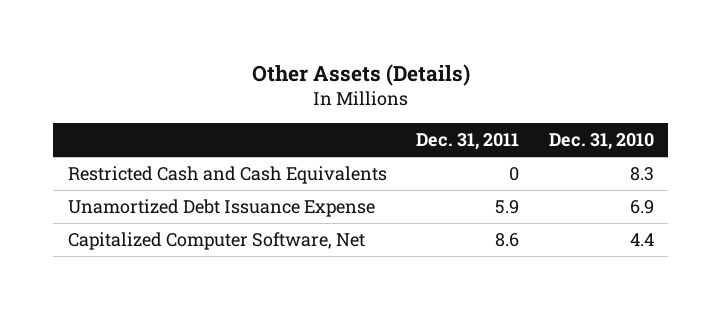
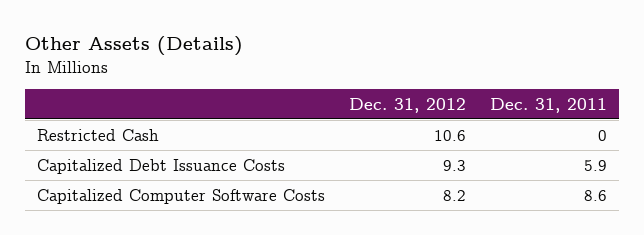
[548,133,654,151] Dec. 31, 2010 -> none
none -> [348,97,466,113] Dec. 31, 2012
[67,166,387,185] Restricted Cash and Cash Equivalents -> [36,128,159,141] Restricted Cash
[67,199,375,218] Unamortized Debt Issuance Expense -> [36,158,285,174] Capitalized Debt Issuance Costs
[67,232,365,251] Capitalized Computer Software, Net -> [36,188,325,204] Capitalized Computer Software Costs

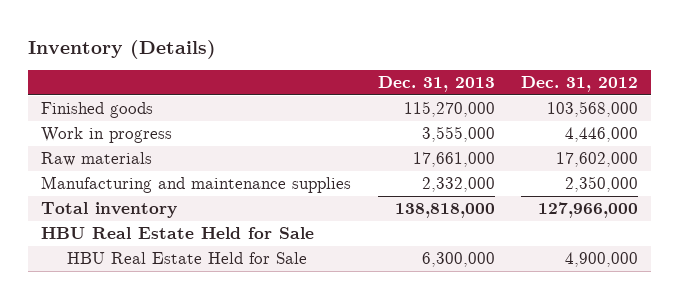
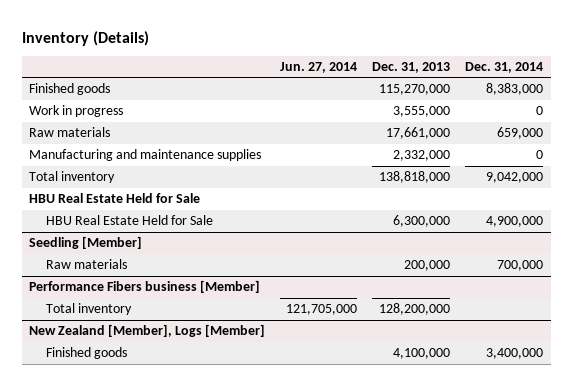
[520,75,638,92] Dec. 31, 2012 -> none
none -> [280,61,358,73] Jun. 27, 2014
none -> [465,61,544,73] Dec. 31, 2014
none -> [29,236,143,250] Seedling [Member]
none -> [45,259,127,270] Raw materials
none -> [29,280,261,294] Performance Fibers business [Member]
none -> [45,303,132,316] Total inventory
none -> [29,324,266,338] New Zealand [Member], Logs [Member]
none -> [45,347,127,360] Finished goods

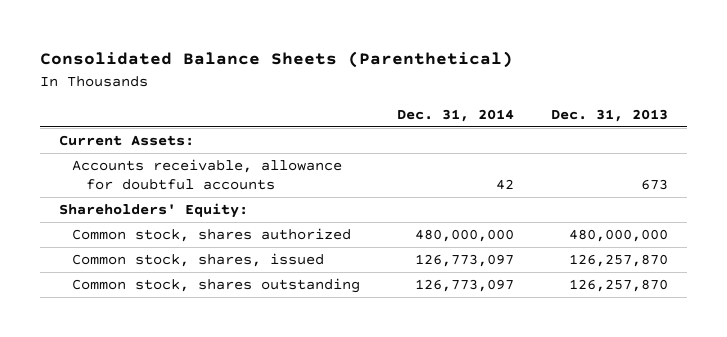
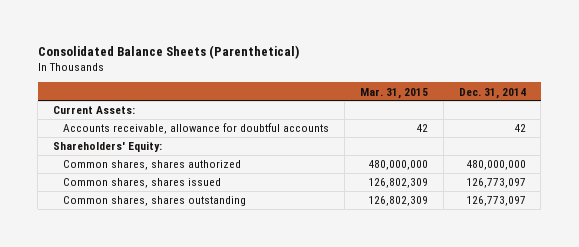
[551,108,669,122] Dec. 31, 2013 -> none
none -> [359,87,428,99] Mar. 31, 2015
[72,228,352,243] Common stock, shares authorized -> [62,160,241,171] Common shares, shares authorized
[72,253,325,268] Common stock, shares, issued -> [62,178,221,189] Common shares, shares issued
[72,278,361,294] Common stock, shares outstanding -> [62,196,246,207] Common shares, shares outstanding

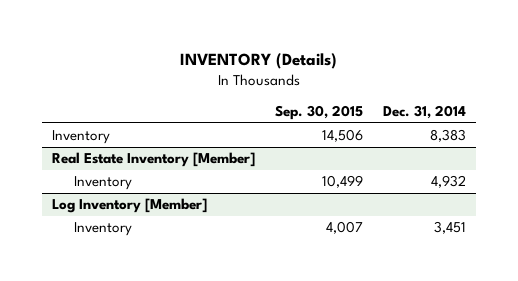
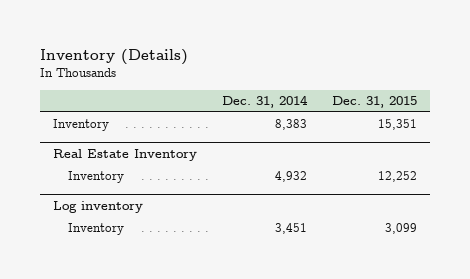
[179,52,337,69] INVENTORY (Details) -> [40,48,189,65] Inventory (Details)
[274,105,363,121] Sep. 30, 2015 -> none
none -> [332,96,418,109] Dec. 31, 2015
[51,152,255,168] Real Estate Inventory [Member] -> [52,149,197,162] Real Estate Inventory
[51,198,207,214] Log Inventory [Member] -> [52,201,143,214] Log inventory

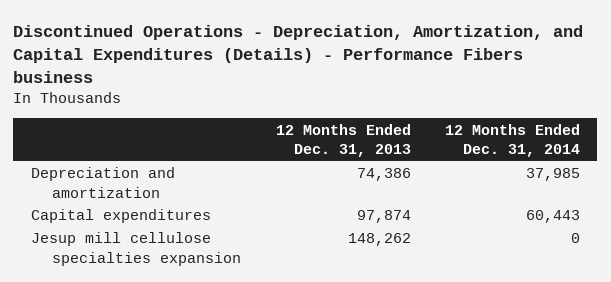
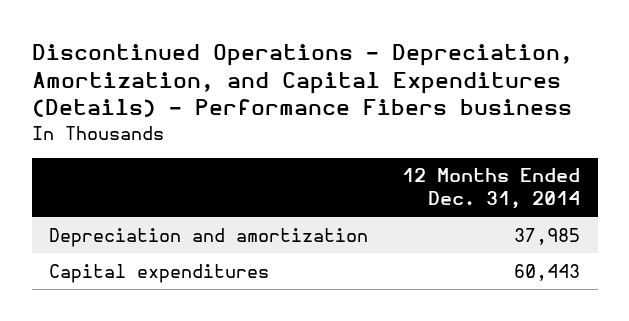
[275,123,411,158] 12 Months Ended Dec. 31, 2013 -> none
[30,232,242,266] Jesup mill cellulose specialties expansion -> none

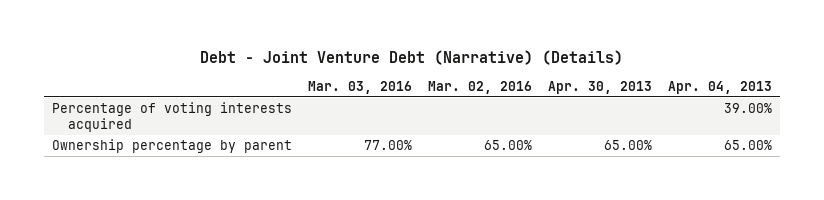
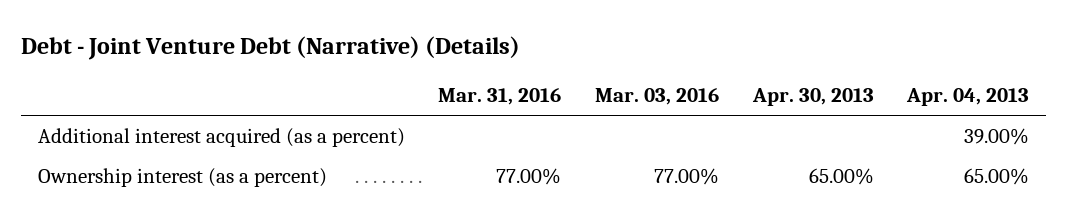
[427,80,532,94] Mar. 02, 2016 -> none
none -> [438,88,562,106] Mar. 31, 2016
[51,101,292,133] Percentage of voting interests acquired -> [37,128,405,148] Additional interest acquired (as a percent)
[51,138,292,153] Ownership percentage by parent -> [37,168,327,188] Ownership interest (as a percent)

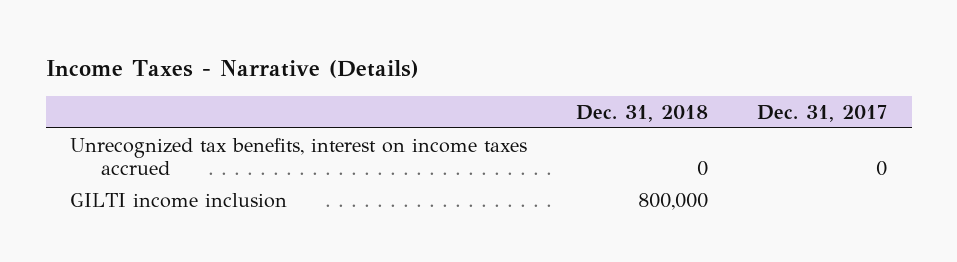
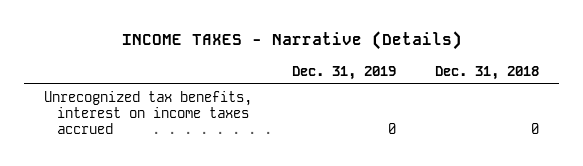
[45,60,419,79] Income Taxes - Narrative (Details) -> [121,31,462,51] INCOME TAXES - Narrative (Details)
[757,104,888,122] Dec. 31, 2017 -> none
none -> [291,66,396,81] Dec. 31, 2019
[70,192,288,208] GILTI income inclusion -> none

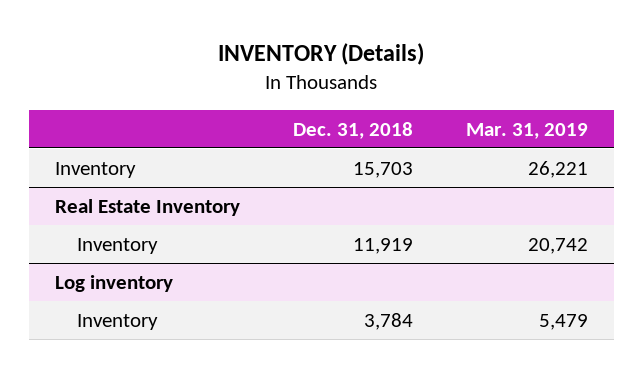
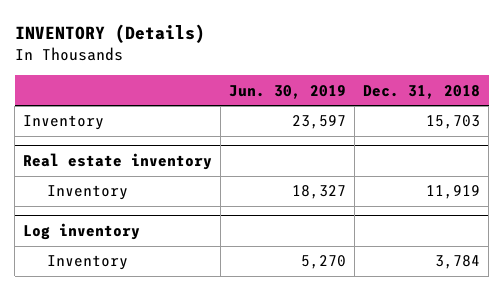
[465,122,588,139] Mar. 31, 2019 -> none
none -> [229,84,347,99] Jun. 30, 2019
[54,198,240,216] Real Estate Inventory -> [23,153,213,171] Real estate inventory

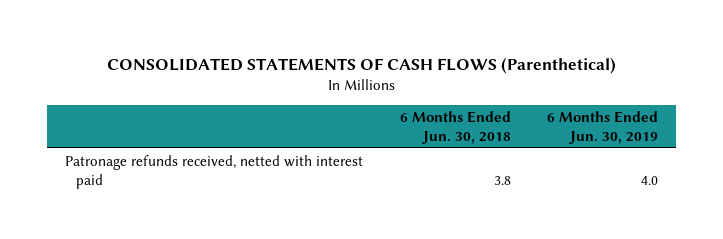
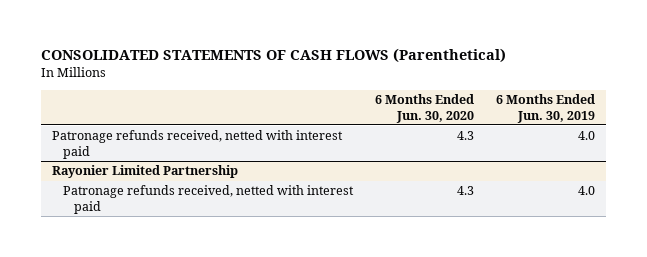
[399,110,511,145] 6 Months Ended Jun. 30, 2018 -> none
none -> [375,94,475,123] 6 Months Ended Jun. 30, 2020
none -> [51,165,238,179] Rayonier Limited Partnership
none -> [62,185,354,214] Patronage refunds received, netted with interest paid

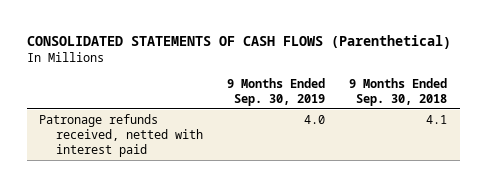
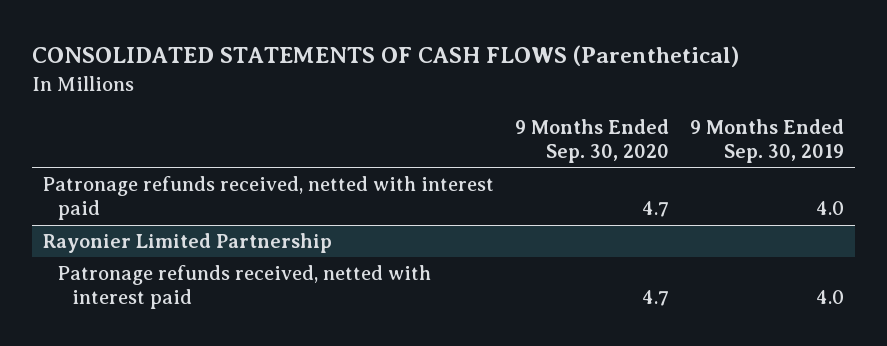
[349,78,448,107] 9 Months Ended Sep. 30, 2018 -> none
none -> [515,118,670,163] 9 Months Ended Sep. 30, 2020
none -> [42,233,332,254] Rayonier Limited Partnership
none -> [57,265,431,310] Patronage refunds received, netted with interest paid

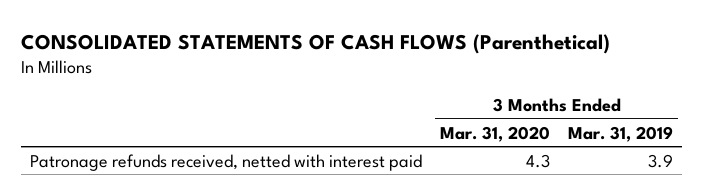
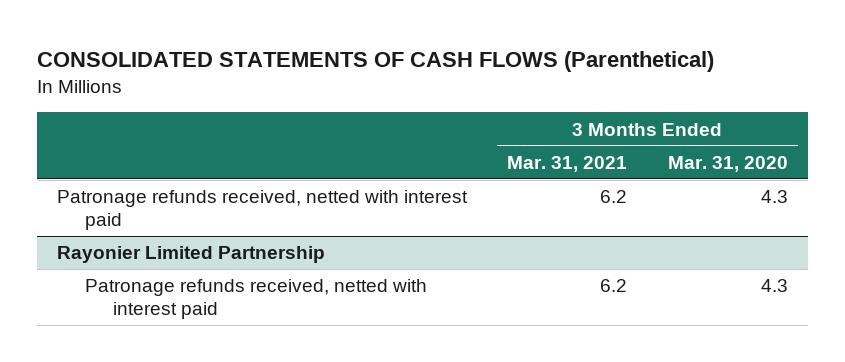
[568,125,674,142] Mar. 31, 2019 -> none
none -> [507,155,628,172] Mar. 31, 2021
none -> [57,246,326,264] Rayonier Limited Partnership
none -> [85,279,428,319] Patronage refunds received, netted with interest paid

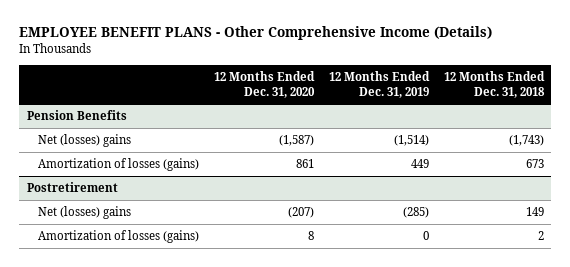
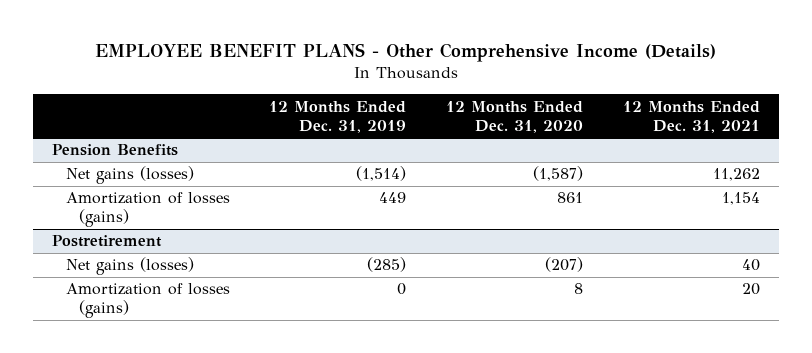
[443,70,545,98] 12 Months Ended Dec. 31, 2018 -> none
none -> [622,100,760,133] 12 Months Ended Dec. 31, 2021
[38,133,132,147] Net (losses) gains -> [65,166,194,185] Net gains (losses)
[38,205,132,219] Net (losses) gains -> [65,257,194,276] Net gains (losses)

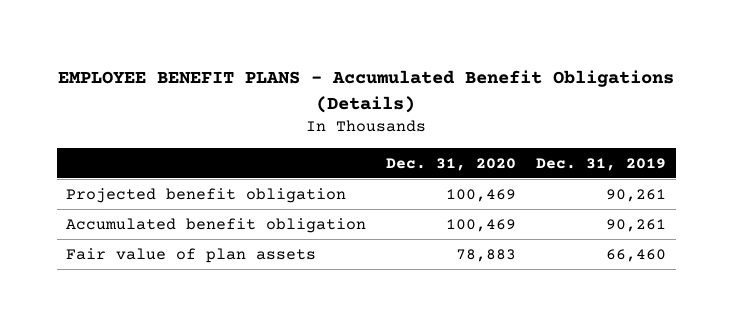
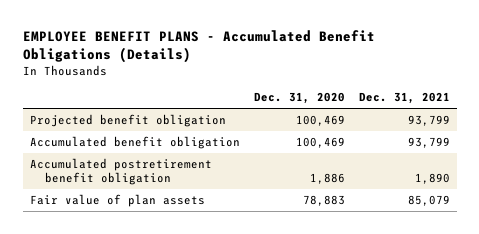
[535,157,666,171] Dec. 31, 2019 -> none
none -> [358,92,450,105] Dec. 31, 2021
none -> [29,157,212,185] Accumulated postretirement benefit obligation

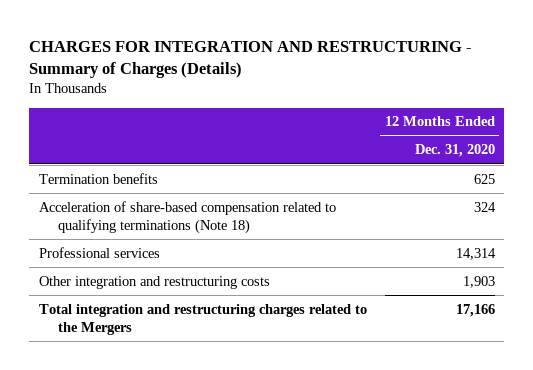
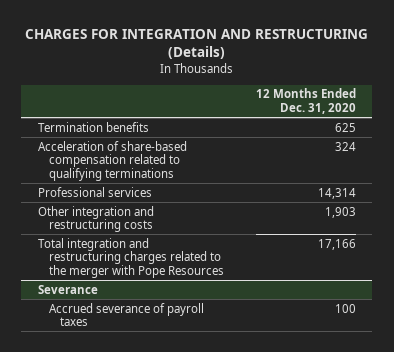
[29,40,473,78] CHARGES FOR INTEGRATION AND RESTRUCTURING - Summary of Charges (Details) -> [24,29,368,60] CHARGES FOR INTEGRATION AND RESTRUCTURING (Details)
[38,200,336,234] Acceleration of share-based compensation related to qualifying terminations (Note 18) -> [37,140,187,182] Acceleration of share-based compensation related to qualifying terminations
[38,303,367,335] Total integration and restructuring charges related to the Mergers -> [37,237,224,279] Total integration and restructuring charges related to the merger with Pope Resources
none -> [37,284,98,294] Severance
none -> [48,302,204,327] Accrued severance of payroll taxes

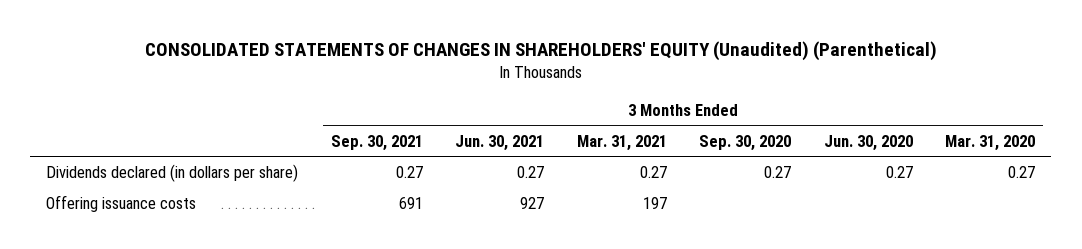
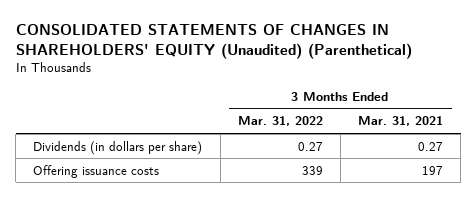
[330,134,423,151] Sep. 30, 2021 -> none
[455,134,545,151] Jun. 30, 2021 -> none
[699,134,792,151] Sep. 30, 2020 -> none
[823,134,913,151] Jun. 30, 2020 -> none
[945,134,1036,151] Mar. 31, 2020 -> none
none -> [237,116,323,127] Mar. 31, 2022
[46,164,299,183] Dividends declared (in dollars per share) -> [33,140,203,155] Dividends (in dollars per share)

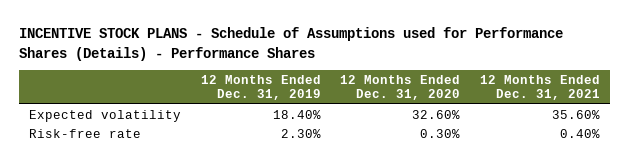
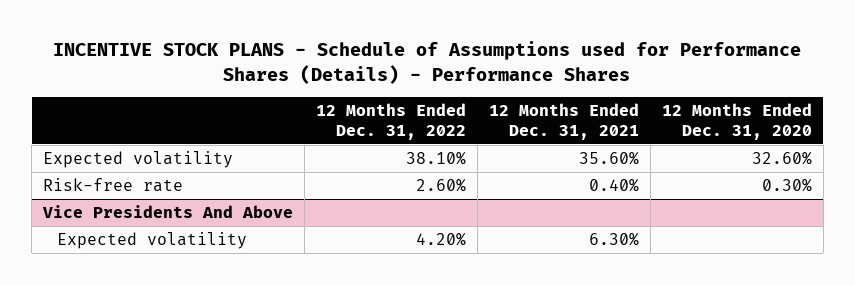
[200,74,321,101] 12 Months Ended Dec. 31, 2019 -> none
none -> [316,103,467,140] 12 Months Ended Dec. 31, 2022
none -> [42,205,294,219] Vice Presidents And Above
none -> [57,232,248,250] Expected volatility

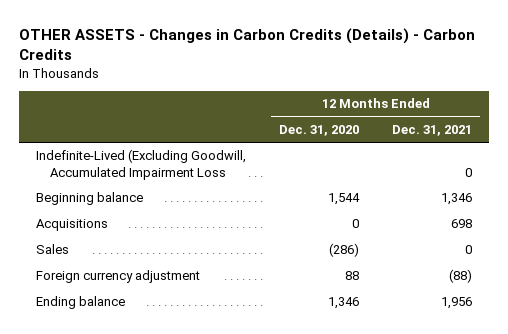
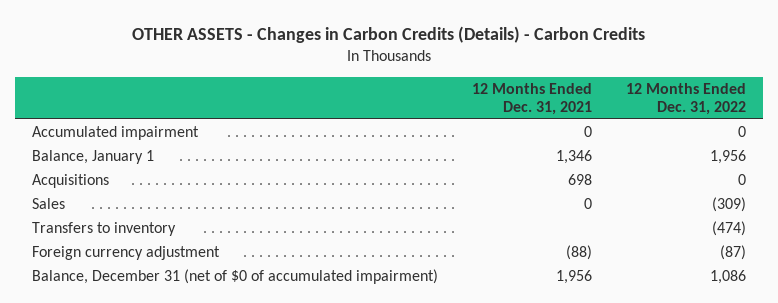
[279,124,360,136] Dec. 31, 2020 -> none
none -> [626,82,747,116] 12 Months Ended Dec. 31, 2022
[35,149,246,180] Indefinite-Lived (Excluding Goodwill, Accumulated Impairment Loss -> [32,126,200,141] Accumulated impairment
[35,192,143,206] Beginning balance -> [32,150,155,165] Balance, January 1
none -> [32,222,177,237] Transfers to inventory
[35,296,125,310] Ending balance -> [32,269,439,285] Balance, December 31 (net of $0 of accumulated impairment)

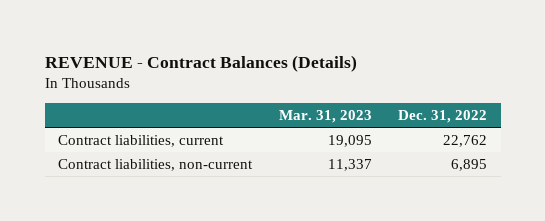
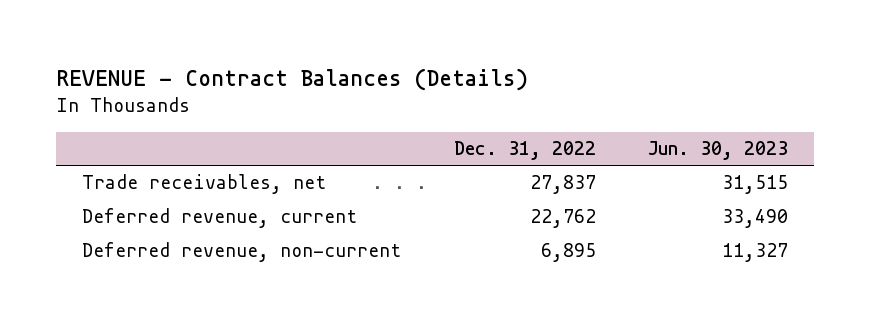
[278,110,372,124] Mar. 31, 2023 -> none
none -> [648,141,789,161] Jun. 30, 2023
none -> [82,174,327,195] Trade receivables, net
[57,134,224,147] Contract liabilities, current -> [82,208,358,229] Deferred revenue, current
[57,158,253,171] Contract liabilities, non-current -> [82,242,402,263] Deferred revenue, non-current

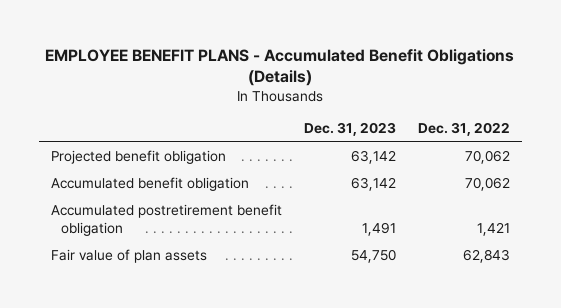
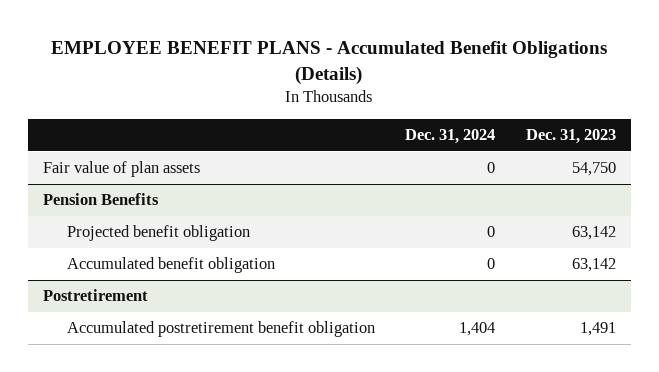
[418,122,511,137] Dec. 31, 2022 -> none
none -> [405,129,496,145] Dec. 31, 2024
[50,249,207,264] Fair value of plan assets -> [43,161,201,178] Fair value of plan assets
none -> [43,193,160,206] Pension Benefits
none -> [43,289,149,302] Postretirement

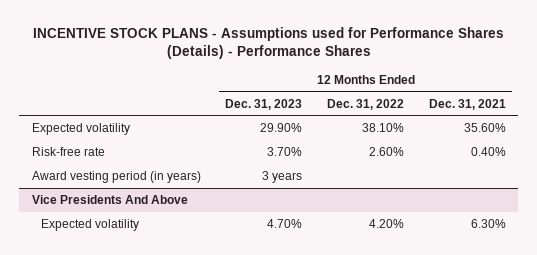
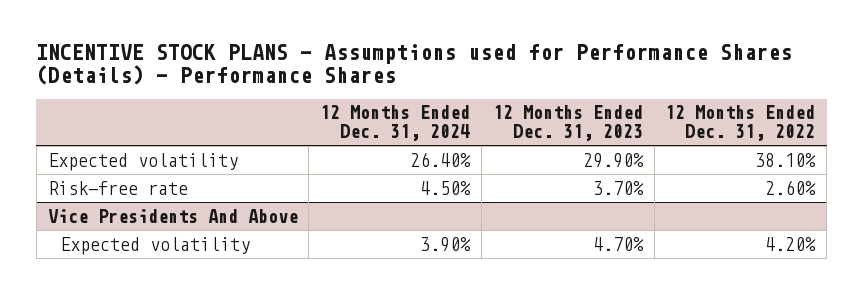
[428,98,506,110] Dec. 31, 2021 -> none
none -> [320,105,471,142] 12 Months Ended Dec. 31, 2024
[31,170,201,183] Award vesting period (in years) -> none

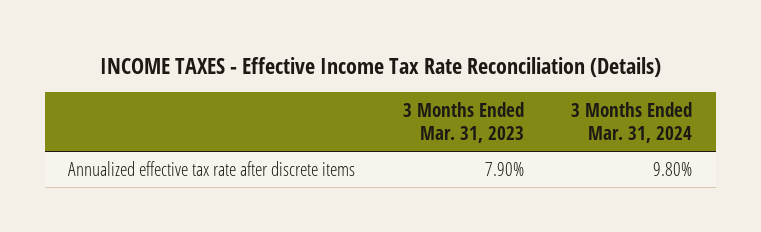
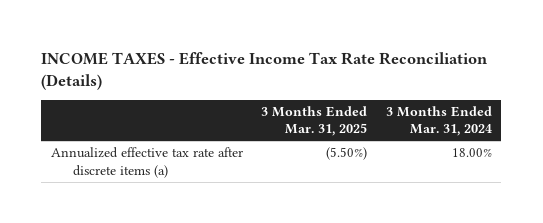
[402,101,524,144] 3 Months Ended Mar. 31, 2023 -> none
none -> [261,106,368,137] 3 Months Ended Mar. 31, 2025
[68,161,356,177] Annualized effective tax rate after discrete items -> [50,147,243,178] Annualized effective tax rate after discrete items (a)
[653,162,693,177] 9.80% -> [451,148,492,158] 18.00%

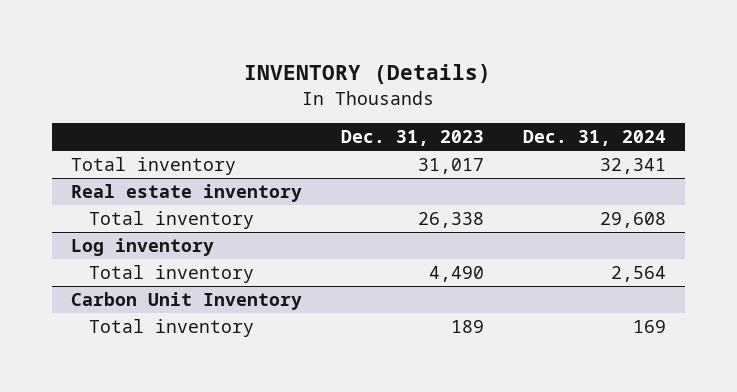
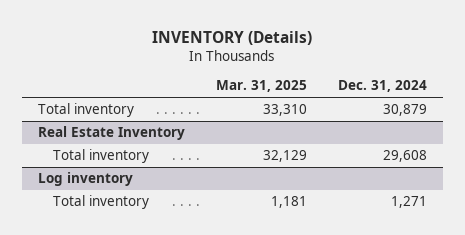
[340,130,484,147] Dec. 31, 2023 -> none
none -> [215,80,307,93] Mar. 31, 2025
[599,158,666,175] 32,341 -> [383,104,428,117] 30,879
[71,184,303,203] Real estate inventory -> [37,126,185,141] Real Estate Inventory
[71,292,303,311] Carbon Unit Inventory -> none
[89,319,255,338] Total inventory -> none
[610,266,666,283] 2,564 -> [391,196,428,209] 1,271

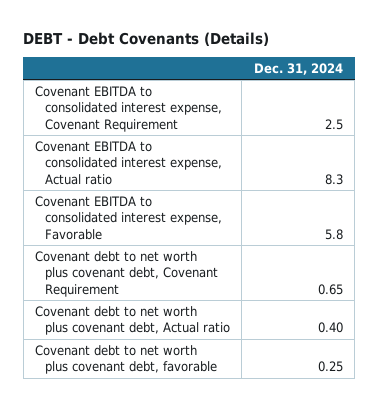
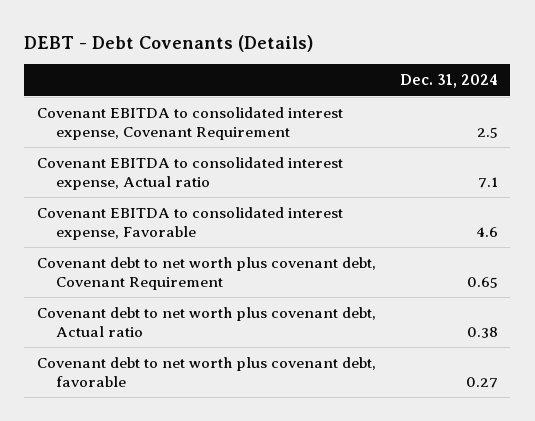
[324,173,343,185] 8.3 -> [478,176,499,188] 7.1
[324,228,343,240] 5.8 -> [476,226,499,237] 4.6
[317,322,343,334] 0.40 -> [467,326,499,338] 0.38
[317,361,343,373] 0.25 -> [466,376,499,388] 0.27

